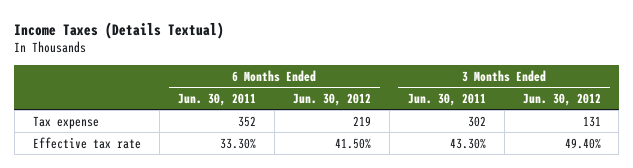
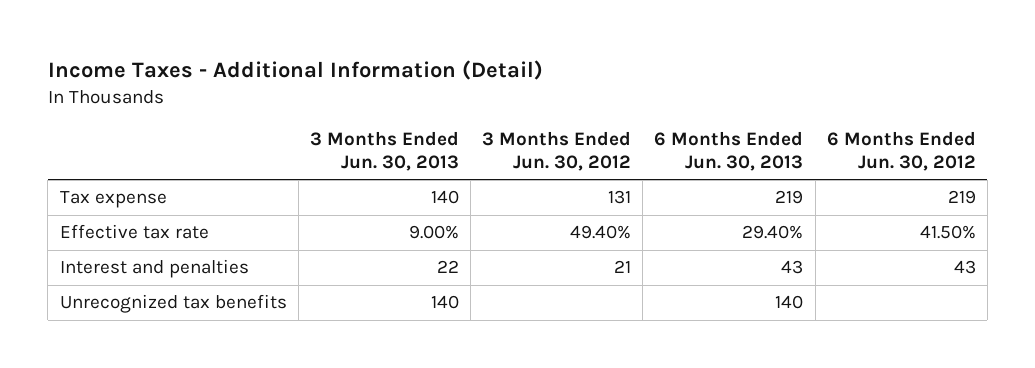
[14,21,225,39] Income Taxes (Details Textual) -> [47,60,543,81] Income Taxes - Additional Information (Detail)
[177,93,256,107] Jun. 30, 2011 -> none
[407,93,486,107] Jun. 30, 2011 -> none
none -> [309,131,459,171] 3 Months Ended Jun. 30, 2013
none -> [654,131,804,171] 6 Months Ended Jun. 30, 2013
none -> [59,259,249,279] Interest and penalties
none -> [59,294,287,314] Unrecognized tax benefits

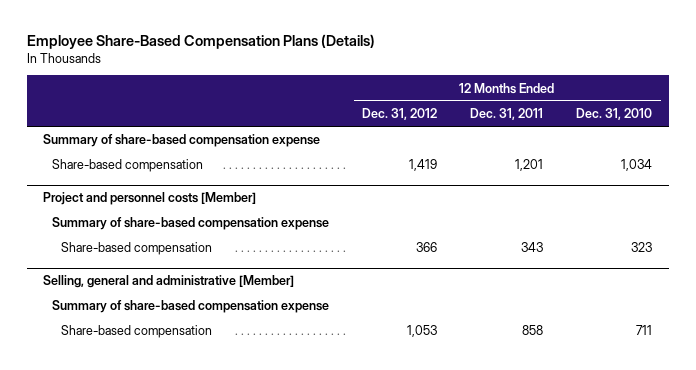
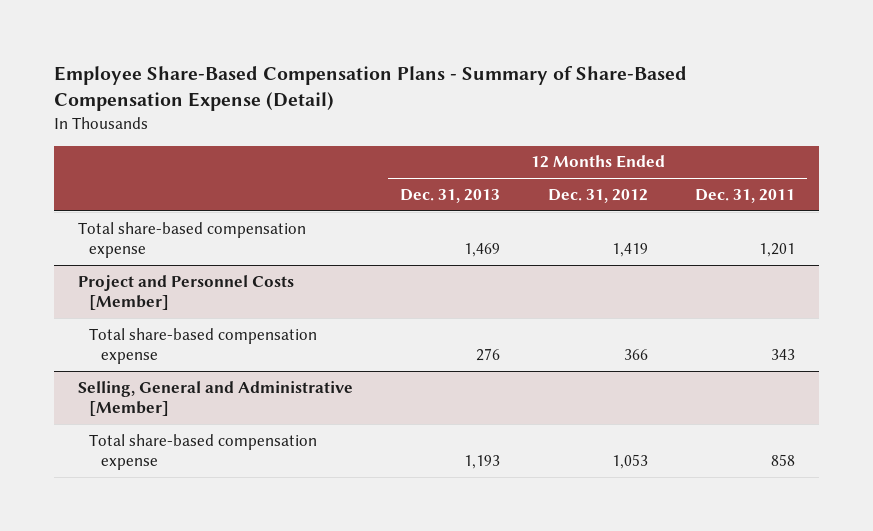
[26,34,375,50] Employee Share-Based Compensation Plans (Details) -> [53,65,687,112] Employee Share-Based Compensation Plans - Summary of Share-Based Compensation Expense (Detail)
[576,108,653,121] Dec. 31, 2010 -> none
none -> [400,188,501,203] Dec. 31, 2013
[43,134,321,148] Summary of share-based compensation expense -> none
[52,217,330,231] Summary of share-based compensation expense -> none
[52,300,330,314] Summary of share-based compensation expense -> none
[52,159,204,173] Share-based compensation -> [77,221,306,258] Total share-based compensation expense
[43,192,257,206] Project and personnel costs [Member] -> [77,274,294,310] Project and Personnel Costs [Member]
[60,242,212,256] Share-based compensation -> [89,327,318,364] Total share-based compensation expense
[43,275,295,289] Selling, general and administrative [Member] -> [77,380,353,416] Selling, General and Administrative [Member]
[60,325,212,339] Share-based compensation -> [89,433,318,470] Total share-based compensation expense

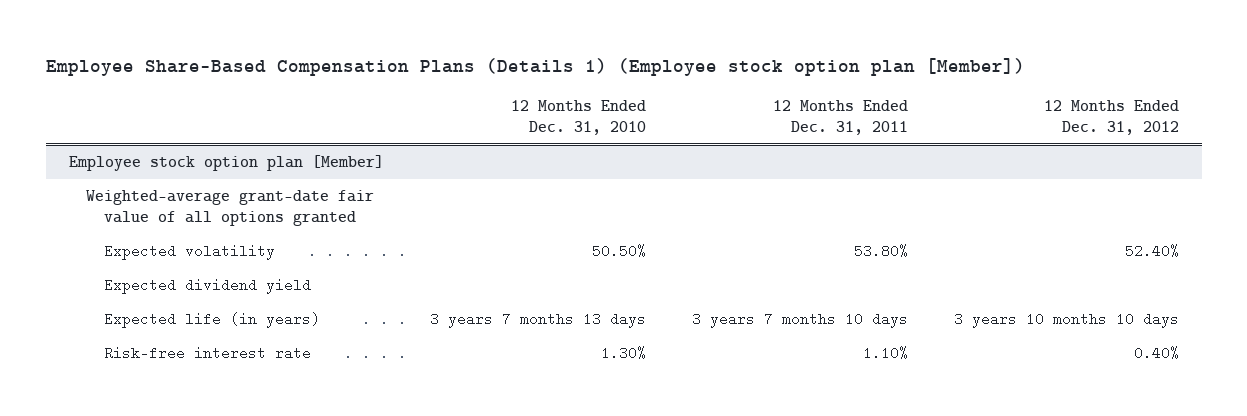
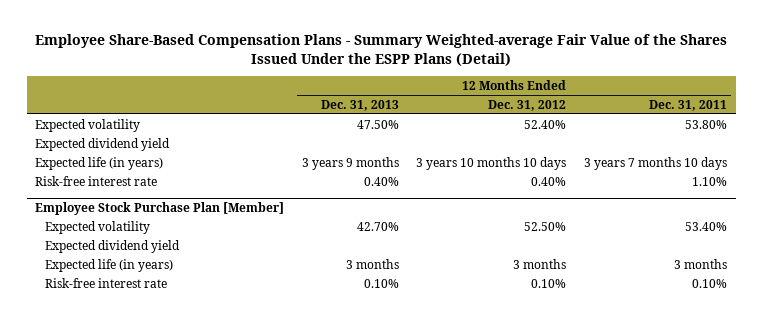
[45,57,1025,76] Employee Share-Based Compensation Plans (Details 1) (Employee stock option plan [Member]) -> [35,34,728,67] Employee Share-Based Compensation Plans - Summary Weighted-average Fair Value of the Shares Issued Under the ESPP Plans (Detail)
[510,99,646,136] 12 Months Ended Dec. 31, 2010 -> none
none -> [320,99,399,111] Dec. 31, 2013
[68,154,384,171] Employee stock option plan [Member] -> none
[86,189,375,227] Weighted-average grant-date fair value of all options granted -> none
none -> [35,201,285,215] Employee Stock Purchase Plan [Member]
none -> [45,220,151,234] Expected volatility
none -> [45,239,181,253] Expected dividend yield
none -> [45,258,174,272] Expected life (in years)
none -> [45,277,168,288] Risk-free interest rate

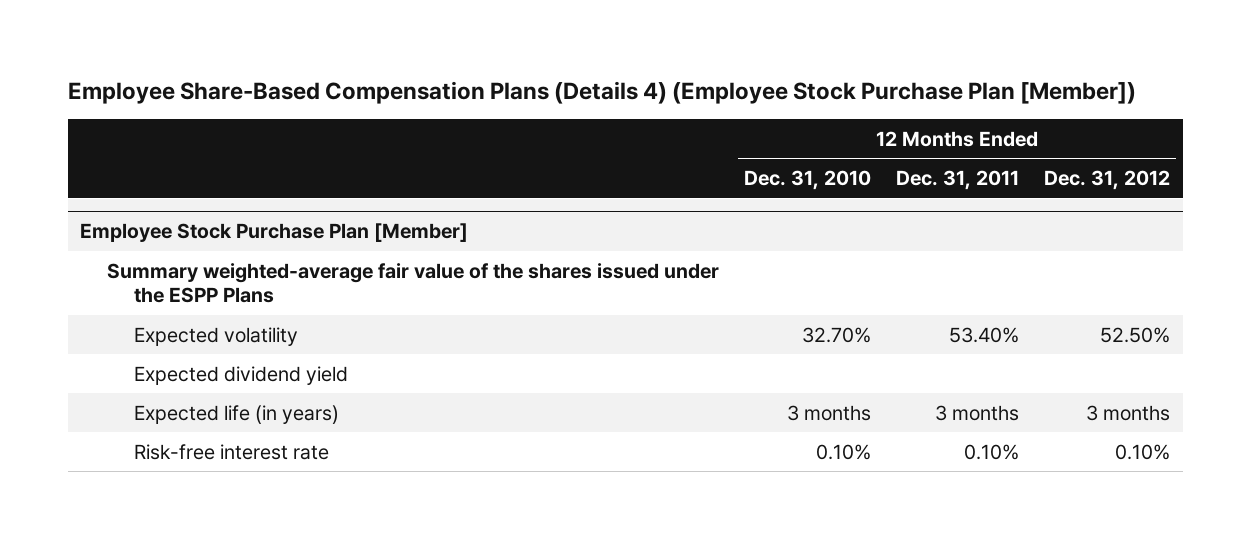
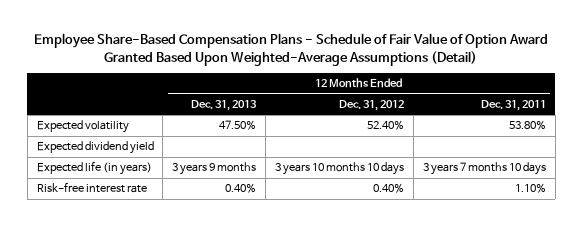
[67,80,1136,104] Employee Share-Based Compensation Plans (Details 4) (Employee Stock Purchase Plan [Member]) -> [34,33,549,66] Employee Share-Based Compensation Plans - Schedule of Fair Value of Option Award Granted Based Upon Weighted-Average Assumptions (Detail)
[744,169,872,190] Dec. 31, 2010 -> none
none -> [191,99,258,111] Dec. 31, 2013
[80,223,469,243] Employee Stock Purchase Plan [Member] -> none
[107,262,720,304] Summary weighted-average fair value of the shares issued under the ESPP Plans -> none
[949,326,1020,343] 53.40% -> [508,120,546,131] 53.80%
[1100,326,1171,343] 52.50% -> [367,120,405,131] 52.40%
[935,404,1020,421] 3 months -> [422,162,546,176] 3 years 7 months 10 days
[1086,404,1171,421] 3 months -> [275,162,405,176] 3 years 10 months 10 days
[964,443,1020,460] 0.10% -> [514,183,546,194] 1.10%
[1115,443,1171,460] 0.10% -> [373,183,405,194] 0.40%

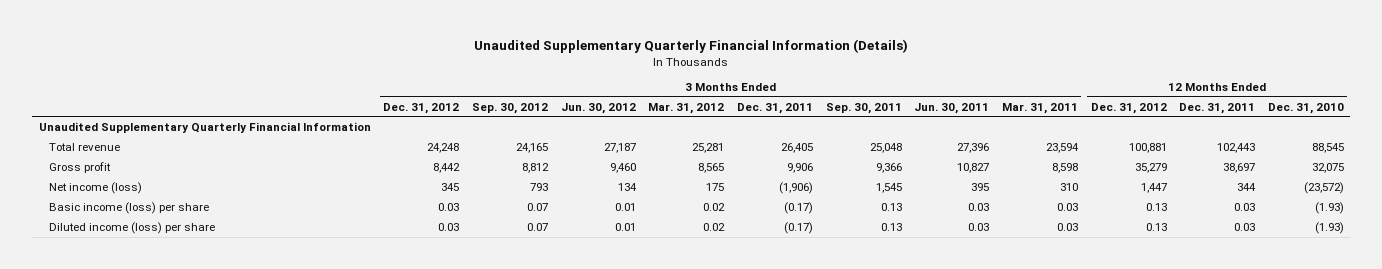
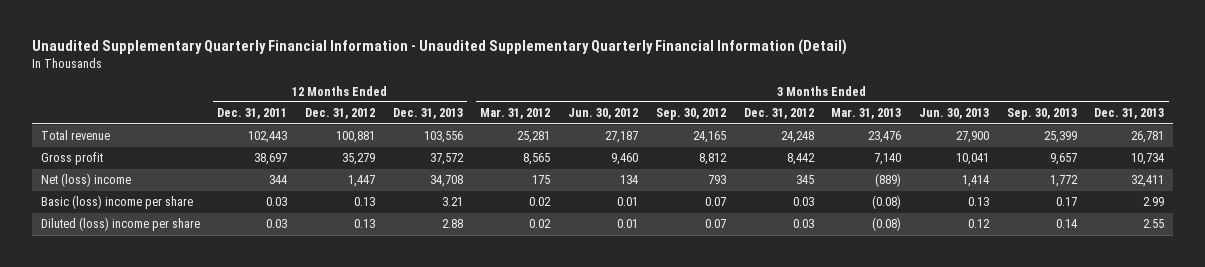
[474,39,909,54] Unaudited Supplementary Quarterly Financial Information (Details) -> [31,39,847,56] Unaudited Supplementary Quarterly Financial Information - Unaudited Supplementary Quarterly Financial Information (Detail)
[736,102,813,114] Dec. 31, 2011 -> none
[825,102,902,114] Sep. 30, 2011 -> none
[914,102,990,114] Jun. 30, 2011 -> none
[1001,102,1078,114] Mar. 31, 2011 -> none
[1267,102,1344,114] Dec. 31, 2010 -> none
none -> [392,108,463,120] Dec. 31, 2013
none -> [831,108,902,120] Mar. 31, 2013
none -> [918,108,989,120] Jun. 30, 2013
none -> [1006,108,1077,121] Sep. 30, 2013
none -> [1094,108,1165,120] Dec. 31, 2013
[38,121,371,133] Unaudited Supplementary Quarterly Financial Information -> none
[49,181,143,194] Net income (loss) -> [40,173,131,188] Net (loss) income
[49,201,210,214] Basic income (loss) per share -> [40,195,193,210] Basic (loss) income per share
[49,221,216,234] Diluted income (loss) per share -> [40,217,200,232] Diluted (loss) income per share

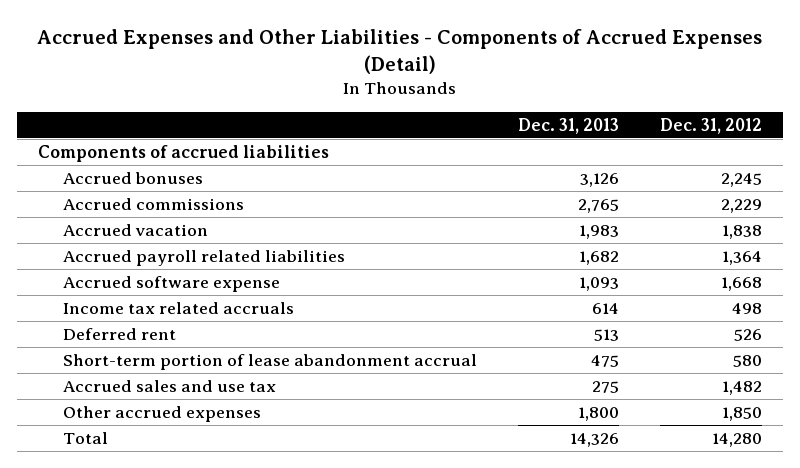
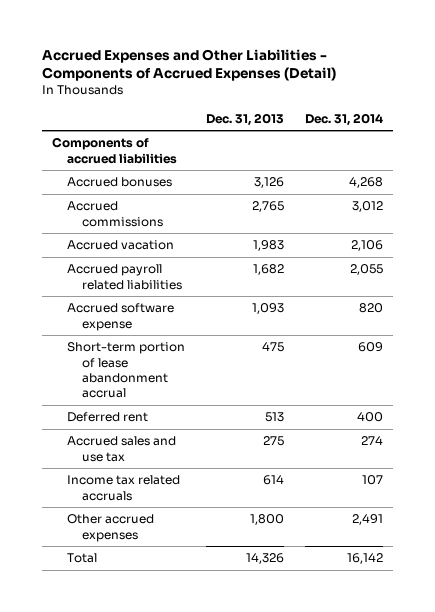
[660,117,763,134] Dec. 31, 2012 -> none
none -> [304,112,383,126] Dec. 31, 2014
[62,327,176,340] Deferred rent -> [67,412,149,423] Deferred rent
[62,301,294,314] Income tax related accruals -> [67,475,181,501] Income tax related accruals

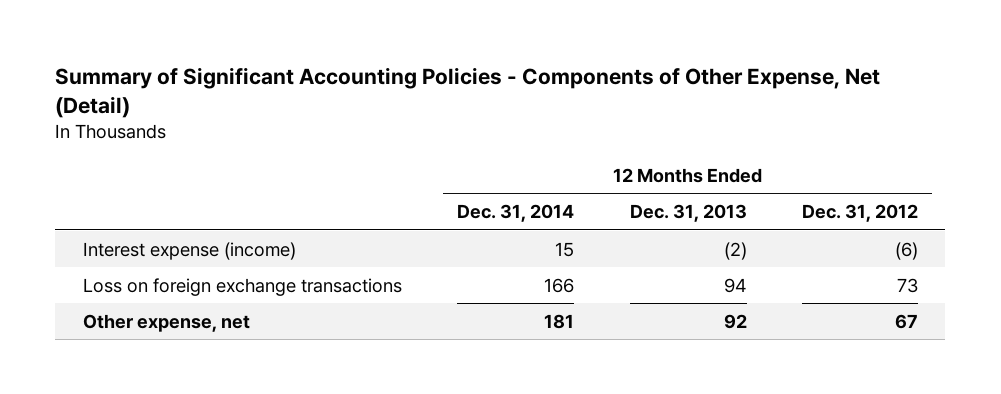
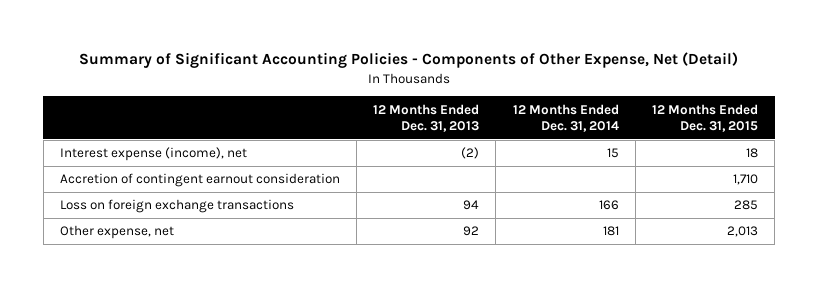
[801,204,918,223] Dec. 31, 2012 -> none
none -> [652,103,759,132] 12 Months Ended Dec. 31, 2015
[83,241,297,260] Interest expense (income) -> [59,147,247,162] Interest expense (income), net
none -> [59,173,340,188] Accretion of contingent earnout consideration

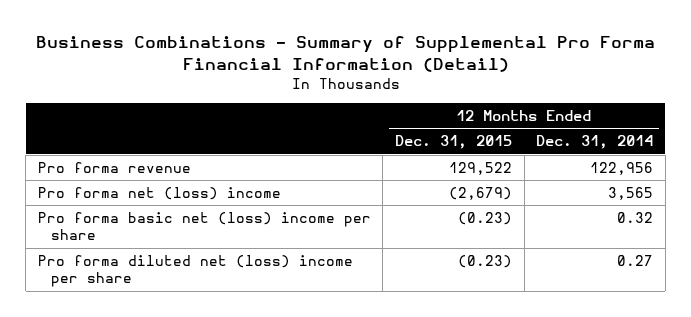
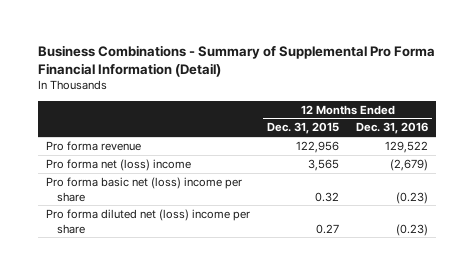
[536,135,654,150] Dec. 31, 2014 -> none
none -> [355,122,428,135] Dec. 31, 2016
[449,162,513,176] 129,522 -> [296,140,340,153] 122,956
[449,187,513,201] (2,679) -> [308,158,340,171] 3,565
[458,212,513,226] (0.23) -> [315,191,340,202] 0.32
[458,255,513,269] (0.23) -> [316,223,340,234] 0.27

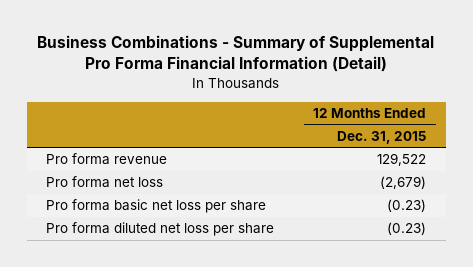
[355,122,428,135] Dec. 31, 2016 -> none
[296,140,340,153] 122,956 -> [377,153,427,167] 129,522
[46,158,192,171] Pro forma net (loss) income -> [46,176,164,189] Pro forma net loss
[308,158,340,171] 3,565 -> [380,176,427,190] (2,679)
[46,176,243,202] Pro forma basic net (loss) income per share -> [46,199,267,214] Pro forma basic net loss per share
[315,191,340,202] 0.32 -> [387,199,427,213] (0.23)
[46,208,251,234] Pro forma diluted net (loss) income per share -> [46,222,275,237] Pro forma diluted net loss per share
[316,223,340,234] 0.27 -> [387,222,427,236] (0.23)

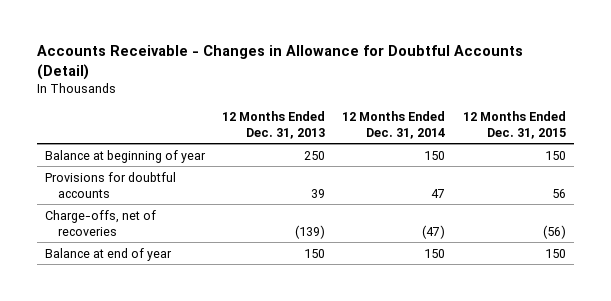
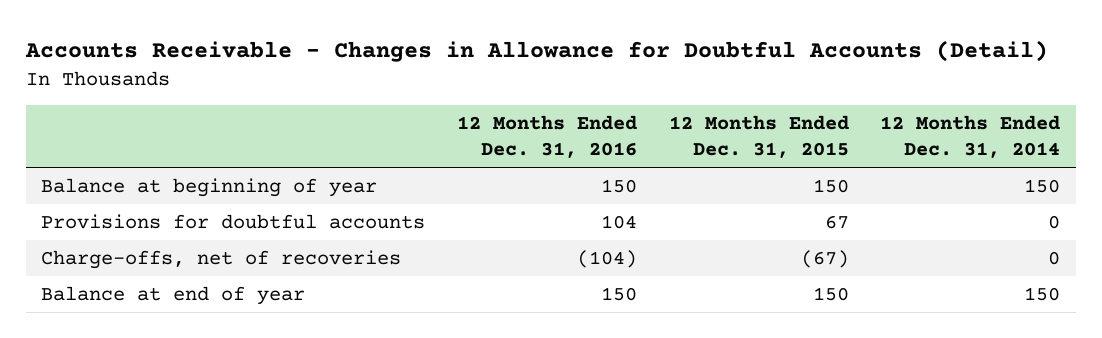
[222,110,326,139] 12 Months Ended Dec. 31, 2013 -> none
none -> [457,114,638,159] 12 Months Ended Dec. 31, 2016
[431,188,446,198] 47 -> [1048,214,1061,229] 0
[551,188,566,198] 56 -> [824,214,849,229] 67
[422,224,446,239] (47) -> [1048,250,1061,265] 0
[542,224,566,239] (56) -> [800,249,849,268] (67)

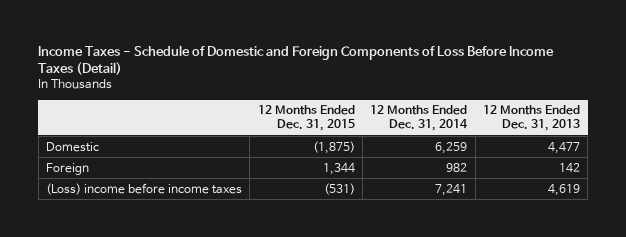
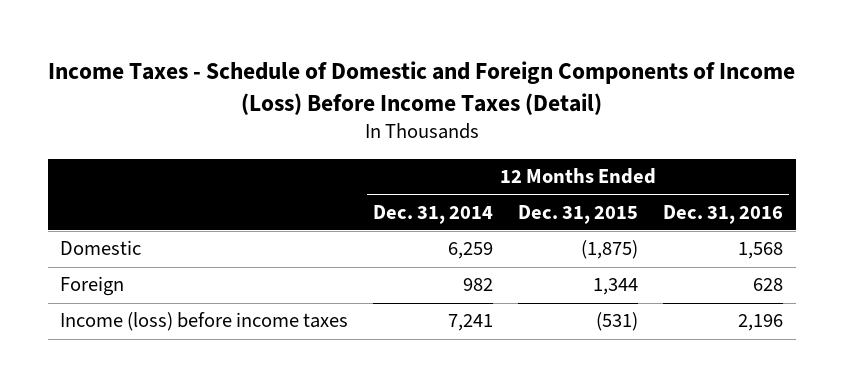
[38,44,555,76] Income Taxes - Schedule of Domestic and Foreign Components of Loss Before Income Taxes (Detail) -> [47,61,795,115] Income Taxes - Schedule of Domestic and Foreign Components of Income (Loss) Before Income Taxes (Detail)
[482,105,580,132] 12 Months Ended Dec. 31, 2013 -> none
none -> [663,204,784,224] Dec. 31, 2016
[45,182,242,195] (Loss) income before income taxes -> [60,312,349,332] Income (loss) before income taxes

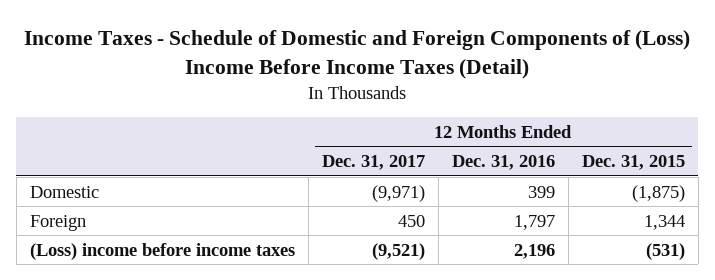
[47,61,795,115] Income Taxes - Schedule of Domestic and Foreign Components of Income (Loss) Before Income Taxes (Detail) -> [24,29,691,79] Income Taxes - Schedule of Domestic and Foreign Components of (Loss) Income Before Income Taxes (Detail)
[373,204,494,224] Dec. 31, 2014 -> none
none -> [321,154,425,170] Dec. 31, 2017
[738,242,784,260] 1,568 -> [527,185,555,198] 399
[753,278,784,292] 628 -> [513,214,555,230] 1,797
[60,312,349,332] Income (loss) before income taxes -> [29,242,295,260] (Loss) income before income taxes

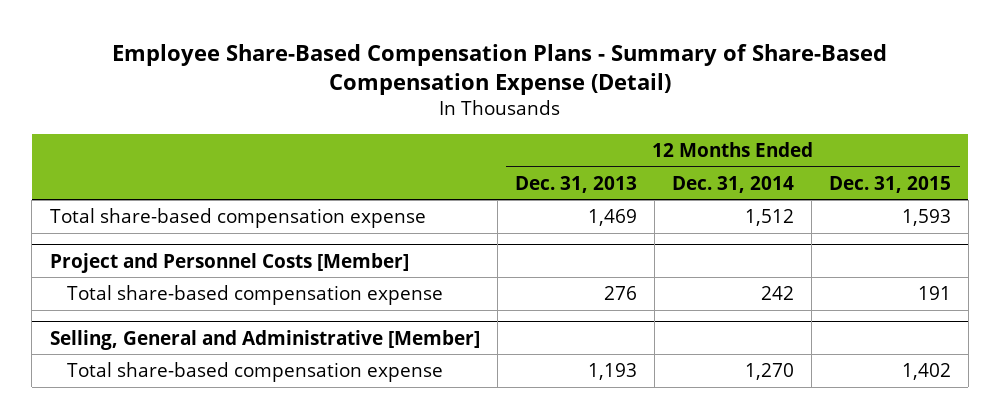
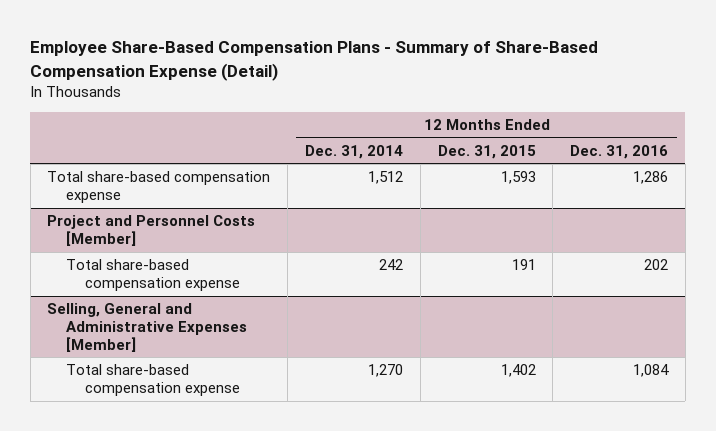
[514,175,637,193] Dec. 31, 2013 -> none
none -> [570,144,669,159] Dec. 31, 2016
[49,329,480,350] Selling, General and Administrative [Member] -> [47,303,248,352] Selling, General and Administrative Expenses [Member]

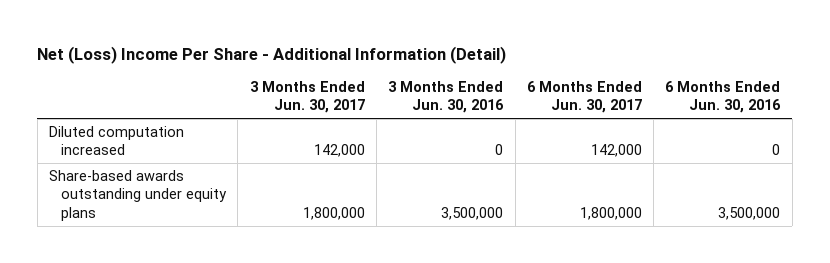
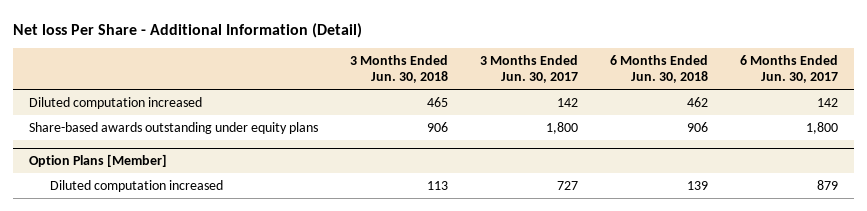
[37,45,507,64] Net (Loss) Income Per Share - Additional Information (Detail) -> [13,22,363,38] Net loss Per Share - Additional Information (Detail)
[388,80,505,114] 3 Months Ended Jun. 30, 2016 -> none
[665,80,782,114] 6 Months Ended Jun. 30, 2016 -> none
none -> [350,54,449,84] 3 Months Ended Jun. 30, 2018
none -> [609,54,708,84] 6 Months Ended Jun. 30, 2018
[313,144,365,158] 142,000 -> [556,97,578,107] 142
[590,144,642,158] 142,000 -> [816,97,838,107] 142
[302,207,365,221] 1,800,000 -> [545,121,578,134] 1,800
[579,207,642,221] 1,800,000 -> [805,121,838,134] 1,800
none -> [29,153,168,167] Option Plans [Member]
none -> [49,179,223,192] Diluted computation increased

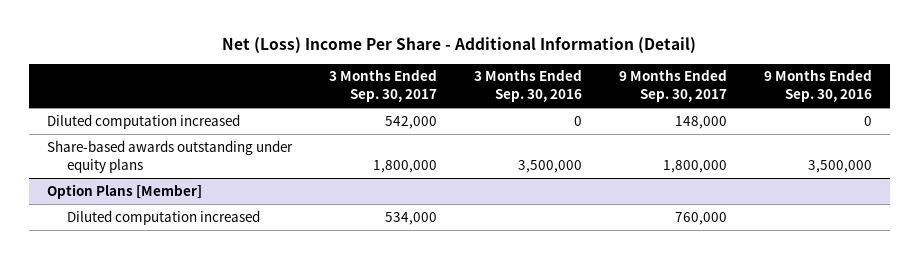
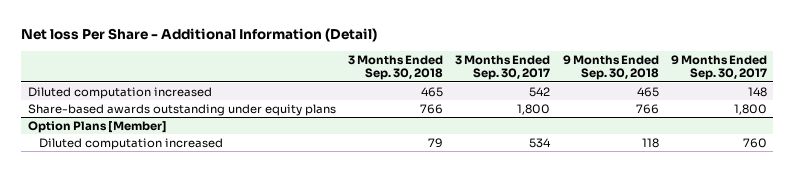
[222,36,697,54] Net (Loss) Income Per Share - Additional Information (Detail) -> [21,28,378,43] Net loss Per Share - Additional Information (Detail)
[473,69,582,103] 3 Months Ended Sep. 30, 2016 -> none
[763,69,872,103] 9 Months Ended Sep. 30, 2016 -> none
none -> [347,54,443,81] 3 Months Ended Sep. 30, 2018
none -> [562,54,659,81] 9 Months Ended Sep. 30, 2018
[385,115,438,129] 542,000 -> [529,86,551,97] 542
[674,115,727,129] 148,000 -> [747,86,767,97] 148
[373,159,438,173] 1,800,000 -> [517,103,551,115] 1,800
[662,159,727,173] 1,800,000 -> [733,103,767,115] 1,800
[385,211,438,225] 534,000 -> [529,137,552,148] 534
[674,211,727,225] 760,000 -> [742,137,767,148] 760

